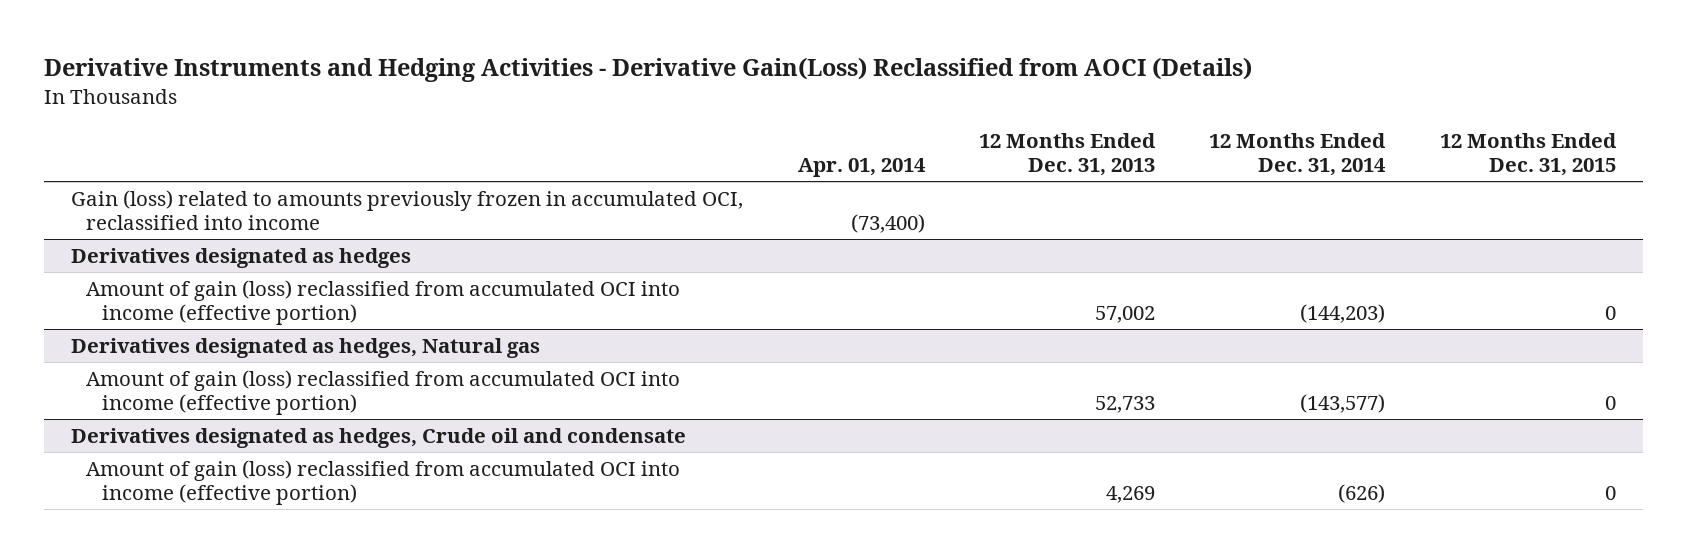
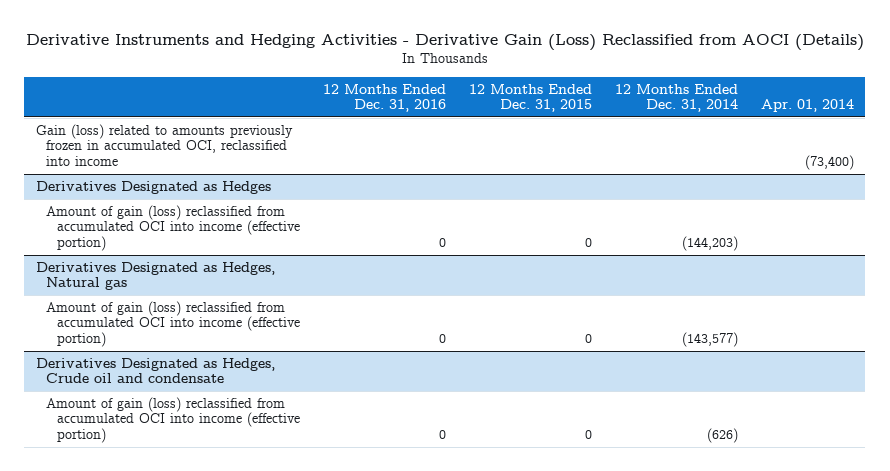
[44,56,1253,82] Derivative Instruments and Hedging Activities - Derivative Gain(Loss) Reclassified from AOCI (Details) -> [25,34,864,52] Derivative Instruments and Hedging Activities - Derivative Gain (Loss) Reclassified from AOCI (Details)
[979,133,1157,177] 12 Months Ended Dec. 31, 2013 -> none
none -> [323,83,447,113] 12 Months Ended Dec. 31, 2016
[71,247,412,268] Derivatives designated as hedges -> [35,180,271,194] Derivatives Designated as Hedges
[71,337,541,358] Derivatives designated as hedges, Natural gas -> [35,261,275,291] Derivatives Designated as Hedges, Natural gas
[71,427,687,448] Derivatives designated as hedges, Crude oil and condensate -> [35,357,275,384] Derivatives Designated as Hedges, Crude oil and condensate

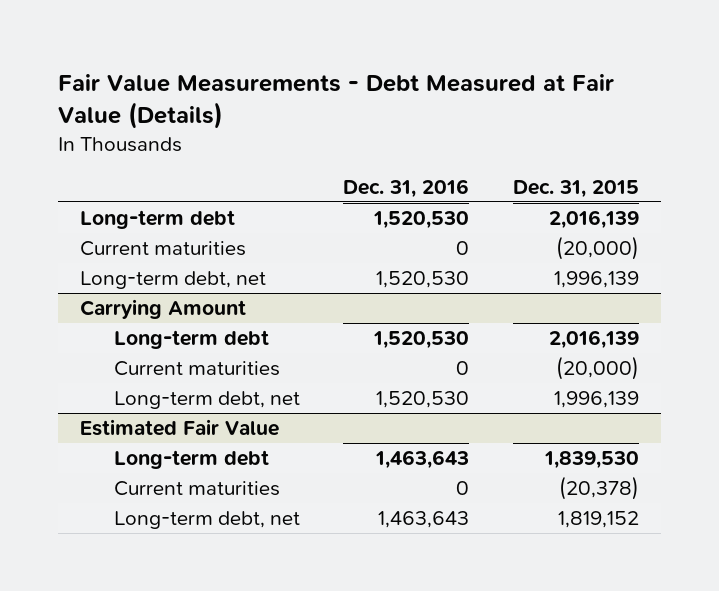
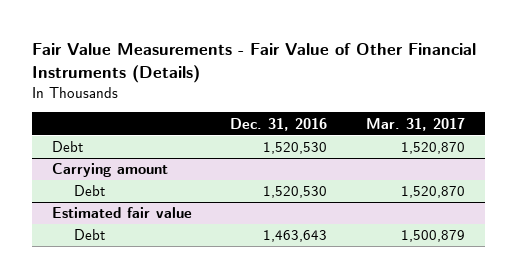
[58,73,615,130] Fair Value Measurements - Debt Measured at Fair Value (Details) -> [32,43,477,83] Fair Value Measurements - Fair Value of Other Financial Instruments (Details)
[513,180,640,199] Dec. 31, 2015 -> none
none -> [366,117,466,131] Mar. 31, 2017
[80,240,247,256] Current maturities -> none
[80,270,267,289] Long-term debt, net -> none
[113,360,280,376] Current maturities -> none
[113,390,300,409] Long-term debt, net -> none
[113,480,280,496] Current maturities -> none
[113,510,300,529] Long-term debt, net -> none
[80,209,236,229] Long-term debt -> [51,141,83,153] Debt
[80,298,247,319] Carrying Amount -> [51,163,168,178] Carrying amount
[113,329,269,349] Long-term debt -> [74,185,106,197] Debt
[80,418,280,436] Estimated Fair Value -> [51,207,192,219] Estimated fair value
[113,449,269,469] Long-term debt -> [74,229,106,241] Debt

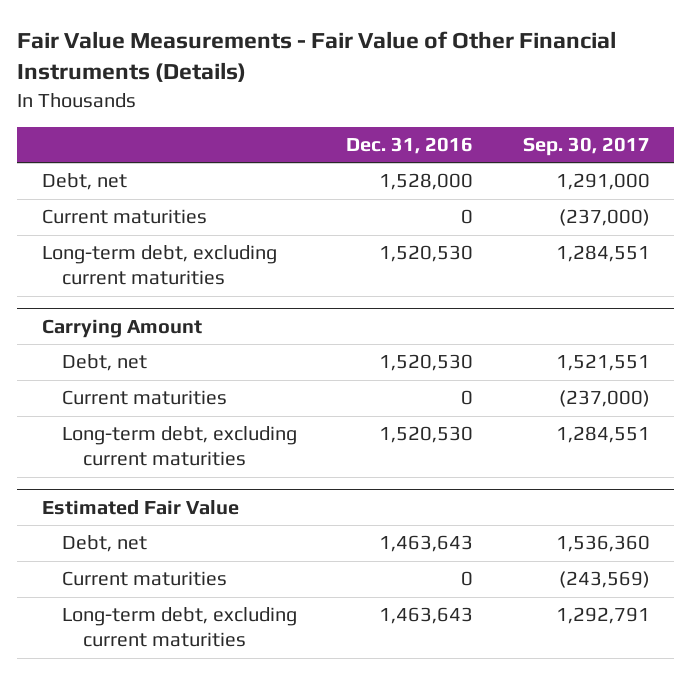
[366,117,466,131] Mar. 31, 2017 -> none
none -> [522,136,650,156] Sep. 30, 2017
[51,141,83,153] Debt -> [41,173,127,191] Debt, net
[263,142,328,155] 1,520,530 -> [379,173,474,191] 1,528,000
none -> [41,209,207,225] Current maturities
none -> [41,245,277,286] Long-term debt, excluding current maturities
[51,163,168,178] Carrying amount -> [41,318,202,338] Carrying Amount
[74,185,106,197] Debt -> [62,354,148,372] Debt, net
none -> [62,390,228,406] Current maturities
none -> [62,426,298,467] Long-term debt, excluding current maturities
[51,207,192,219] Estimated fair value -> [41,499,239,515] Estimated Fair Value
[74,229,106,241] Debt -> [62,535,148,553] Debt, net
none -> [62,571,228,587] Current maturities
none -> [62,607,298,648] Long-term debt, excluding current maturities

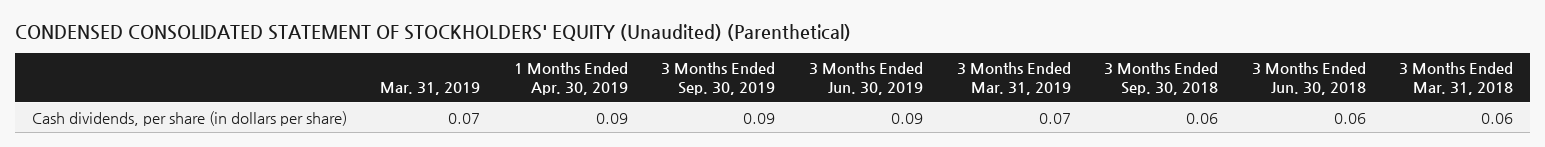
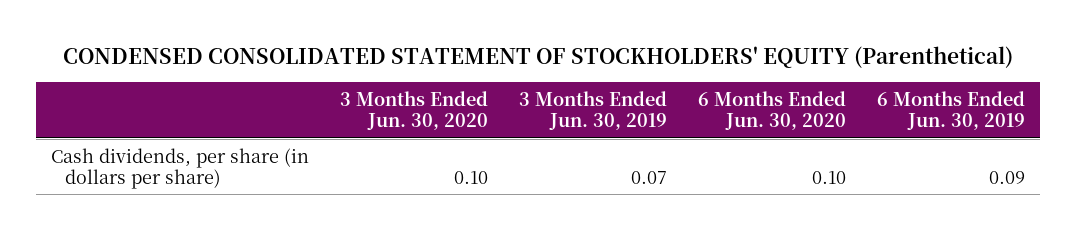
[15,24,852,42] CONDENSED CONSOLIDATED STATEMENT OF STOCKHOLDERS' EQUITY (Unaudited) (Parenthetical) -> [62,46,1013,69] CONDENSED CONSOLIDATED STATEMENT OF STOCKHOLDERS' EQUITY (Parenthetical)
[380,82,481,96] Mar. 31, 2019 -> none
[513,62,628,96] 1 Months Ended Apr. 30, 2019 -> none
[661,62,776,96] 3 Months Ended Sep. 30, 2019 -> none
[956,62,1071,96] 3 Months Ended Mar. 31, 2019 -> none
[1104,62,1219,96] 3 Months Ended Sep. 30, 2018 -> none
[1251,62,1366,96] 3 Months Ended Jun. 30, 2018 -> none
[1399,62,1514,96] 3 Months Ended Mar. 31, 2018 -> none
none -> [340,90,489,131] 3 Months Ended Jun. 30, 2020
none -> [697,90,846,131] 6 Months Ended Jun. 30, 2020
none -> [876,90,1025,131] 6 Months Ended Jun. 30, 2019
[891,112,924,124] 0.09 -> [630,171,667,185] 0.07

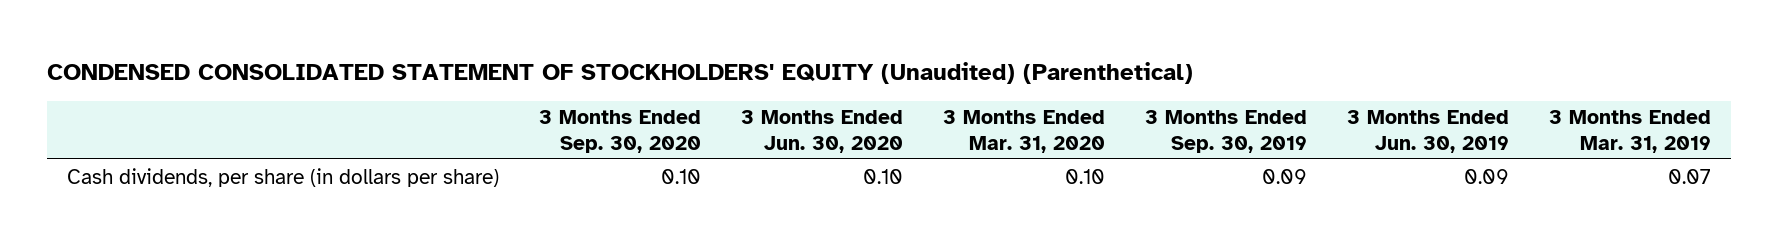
[62,46,1013,69] CONDENSED CONSOLIDATED STATEMENT OF STOCKHOLDERS' EQUITY (Parenthetical) -> [47,61,1194,84] CONDENSED CONSOLIDATED STATEMENT OF STOCKHOLDERS' EQUITY (Unaudited) (Parenthetical)
[697,90,846,131] 6 Months Ended Jun. 30, 2020 -> none
[876,90,1025,131] 6 Months Ended Jun. 30, 2019 -> none
none -> [539,110,702,153] 3 Months Ended Sep. 30, 2020
none -> [943,110,1106,153] 3 Months Ended Mar. 31, 2020
none -> [1145,110,1308,153] 3 Months Ended Sep. 30, 2019
none -> [1549,110,1712,153] 3 Months Ended Mar. 31, 2019
[630,171,667,185] 0.07 -> [1464,168,1510,184] 0.09

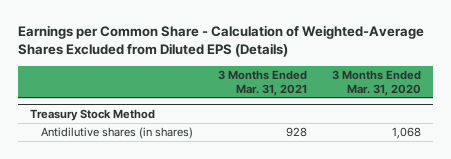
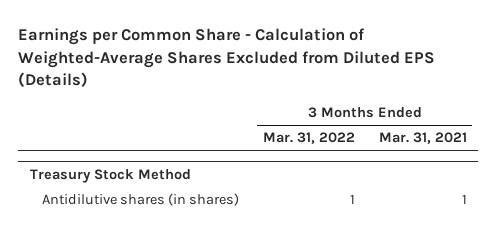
[331,69,421,96] 3 Months Ended Mar. 31, 2020 -> none
none -> [262,132,355,145] Mar. 31, 2022
[285,127,307,138] 928 -> [461,194,467,205] 1

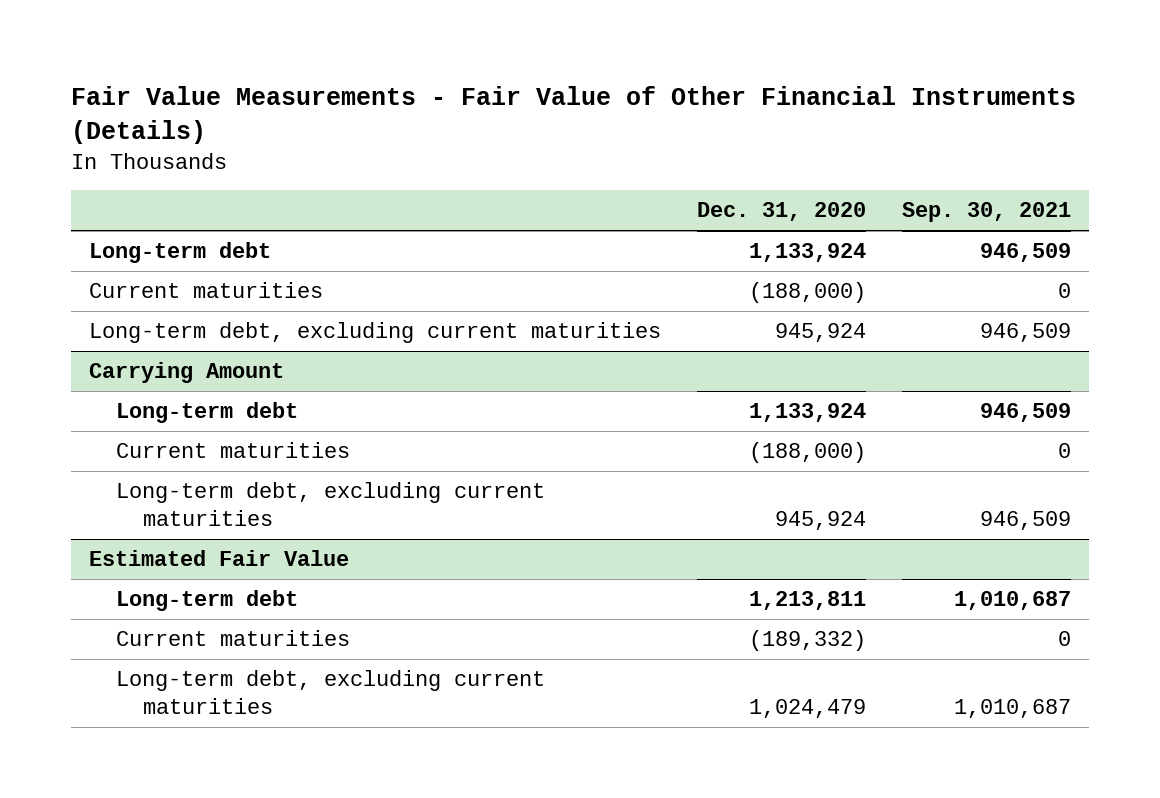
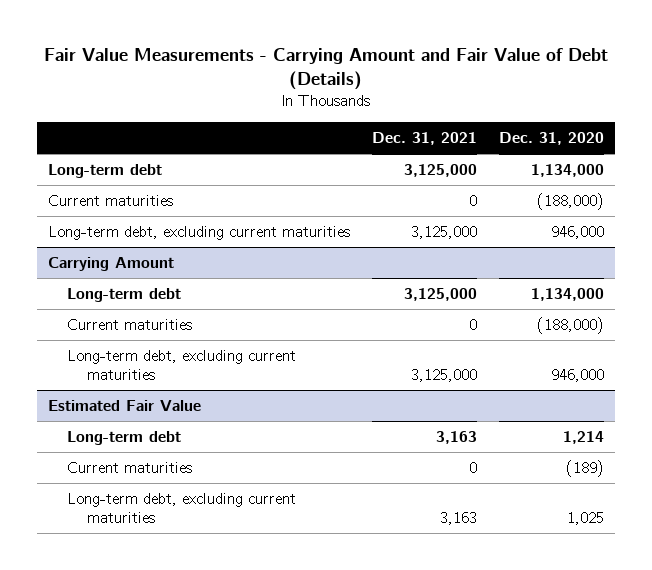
[71,86,1077,145] Fair Value Measurements - Fair Value of Other Financial Instruments (Details) -> [43,47,608,91] Fair Value Measurements - Carrying Amount and Fair Value of Debt (Details)
[901,202,1071,223] Sep. 30, 2021 -> none
none -> [371,131,477,145] Dec. 31, 2021
[749,243,867,263] 1,133,924 -> [530,164,604,178] 1,134,000
[775,323,867,343] 945,924 -> [550,226,604,240] 946,000
[749,403,867,423] 1,133,924 -> [530,288,604,302] 1,134,000
[775,511,867,531] 945,924 -> [550,369,604,383] 946,000
[749,591,867,611] 1,213,811 -> [562,431,604,445] 1,214
[749,630,867,652] (189,332) -> [565,460,604,478] (189)
[749,699,867,719] 1,024,479 -> [566,512,604,526] 1,025

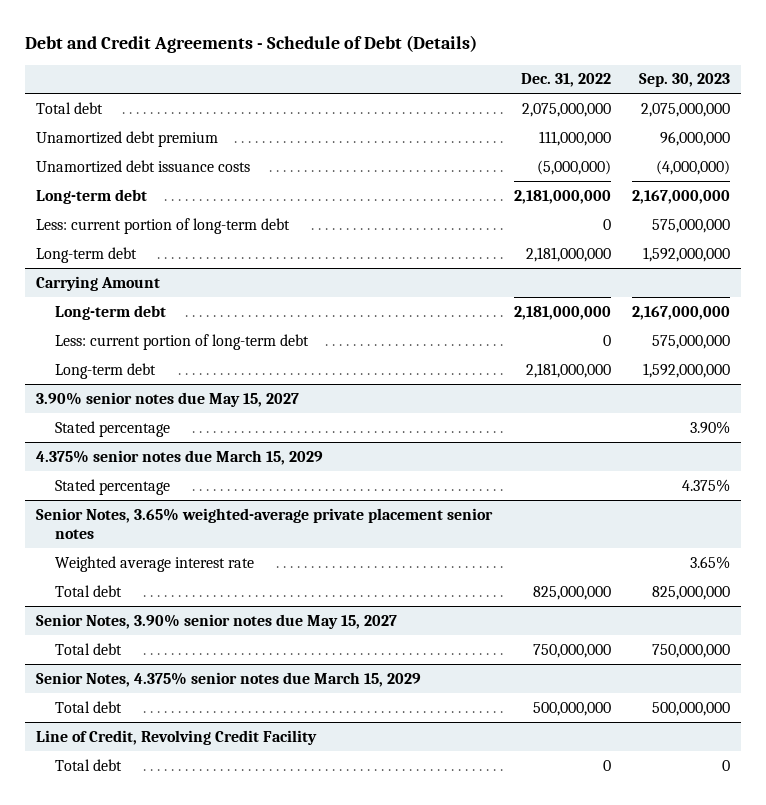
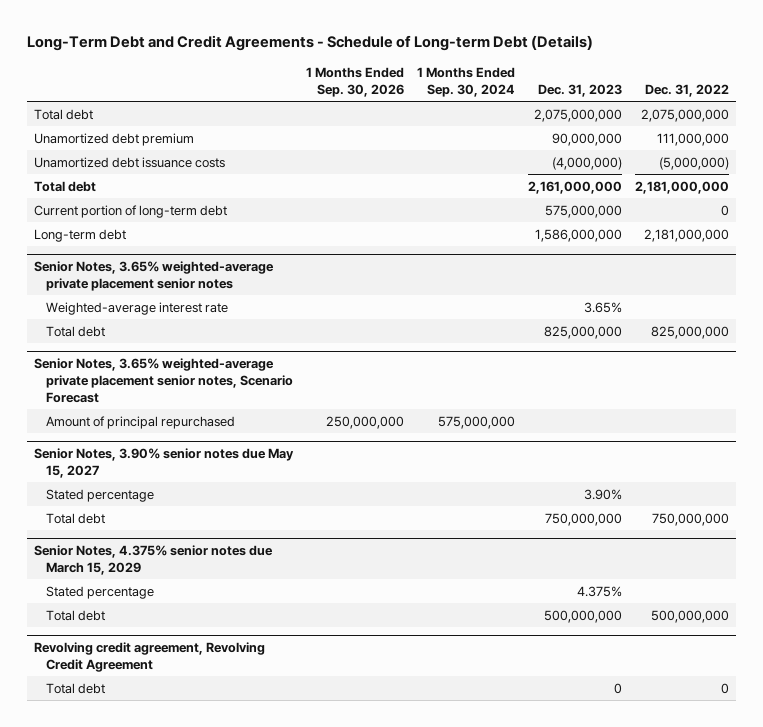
[25,35,478,54] Debt and Credit Agreements - Schedule of Debt (Details) -> [27,35,594,52] Long-Term Debt and Credit Agreements - Schedule of Long-term Debt (Details)
[638,73,730,88] Sep. 30, 2023 -> none
none -> [306,67,405,97] 1 Months Ended Sep. 30, 2026
none -> [417,67,516,97] 1 Months Ended Sep. 30, 2024
none -> [538,83,623,97] Dec. 31, 2023
[36,246,138,263] Long-term debt -> none
[36,275,161,291] Carrying Amount -> none
[55,304,167,320] Long-term debt -> none
[55,333,310,350] Less: current portion of long-term debt -> none
[36,188,148,204] Long-term debt -> [33,180,96,192] Total debt
[36,217,291,234] Less: current portion of long-term debt -> [33,204,227,218] Current portion of long-term debt
[36,391,300,407] 3.90% senior notes due May 15, 2027 -> none
[55,420,171,437] Stated percentage -> none
[36,449,324,465] 4.375% senior notes due March 15, 2029 -> none
[55,478,171,495] Stated percentage -> none
[55,555,255,572] Weighted average interest rate -> [46,301,229,315] Weighted-average interest rate
none -> [33,358,294,403] Senior Notes, 3.65% weighted-average private placement senior notes, Scenario Forecast
none -> [46,415,236,429] Amount of principal repurchased
none -> [46,488,155,502] Stated percentage
none -> [46,585,155,599] Stated percentage
[36,729,318,745] Line of Credit, Revolving Credit Facility -> none
none -> [33,642,265,672] Revolving credit agreement, Revolving Credit Agreement

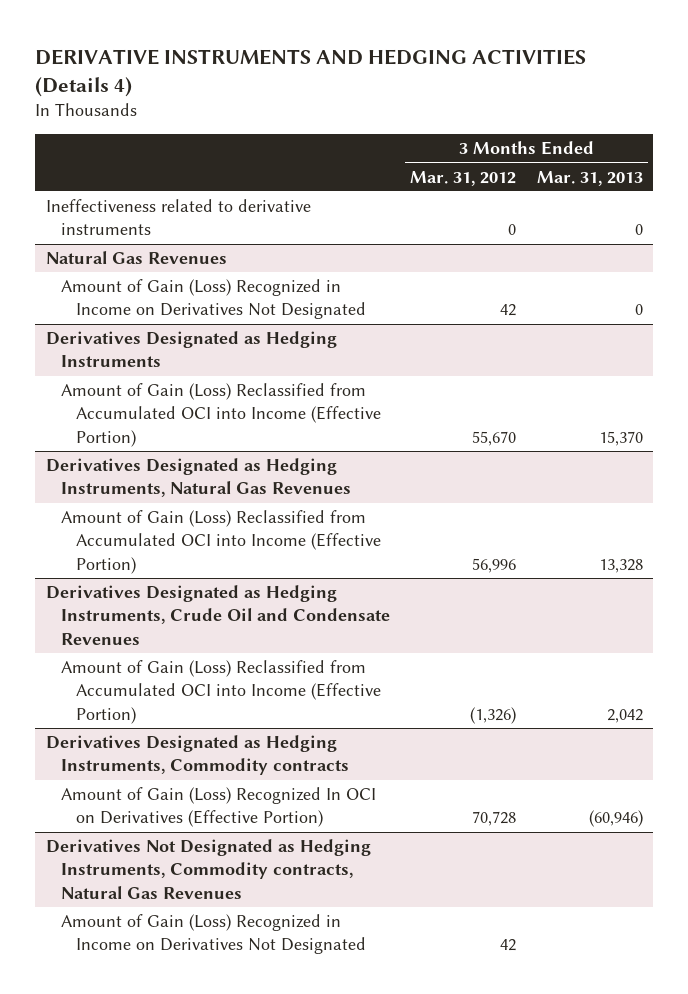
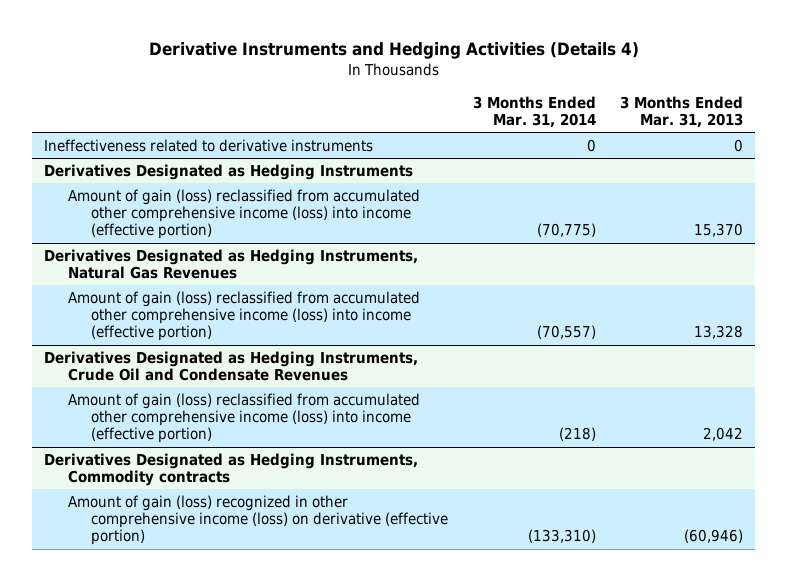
[35,48,587,97] DERIVATIVE INSTRUMENTS AND HEDGING ACTIVITIES (Details 4) -> [148,42,639,60] Derivative Instruments and Hedging Activities (Details 4)
[410,170,517,186] Mar. 31, 2012 -> none
none -> [472,95,596,128] 3 Months Ended Mar. 31, 2014
[45,250,227,264] Natural Gas Revenues -> none
[60,278,366,320] Amount of Gain (Loss) Recognized in Income on Derivatives Not Designated -> none
[60,382,381,447] Amount of Gain (Loss) Reclassified from Accumulated OCI into Income (Effective Portion) -> [67,188,420,240] Amount of gain (loss) reclassified from accumulated other comprehensive income (loss) into income (effective portion)
[60,509,381,574] Amount of Gain (Loss) Reclassified from Accumulated OCI into Income (Effective Portion) -> [67,290,420,342] Amount of gain (loss) reclassified from accumulated other comprehensive income (loss) into income (effective portion)
[60,659,381,724] Amount of Gain (Loss) Reclassified from Accumulated OCI into Income (Effective Portion) -> [67,392,420,444] Amount of gain (loss) reclassified from accumulated other comprehensive income (loss) into income (effective portion)
[45,838,371,899] Derivatives Not Designated as Hedging Instruments, Commodity contracts, Natural Gas Revenues -> none
[60,913,366,955] Amount of Gain (Loss) Recognized in Income on Derivatives Not Designated -> none
[60,786,376,828] Amount of Gain (Loss) Recognized In OCI on Derivatives (Effective Portion) -> [67,494,449,546] Amount of gain (loss) recognized in other comprehensive income (loss) on derivative (effective portion)

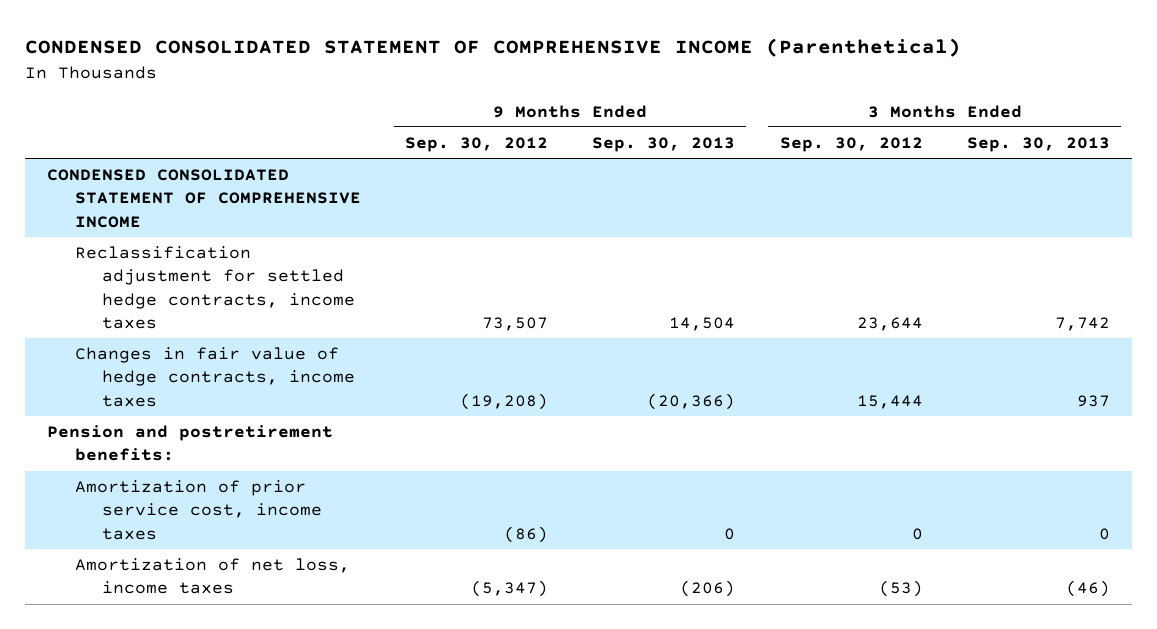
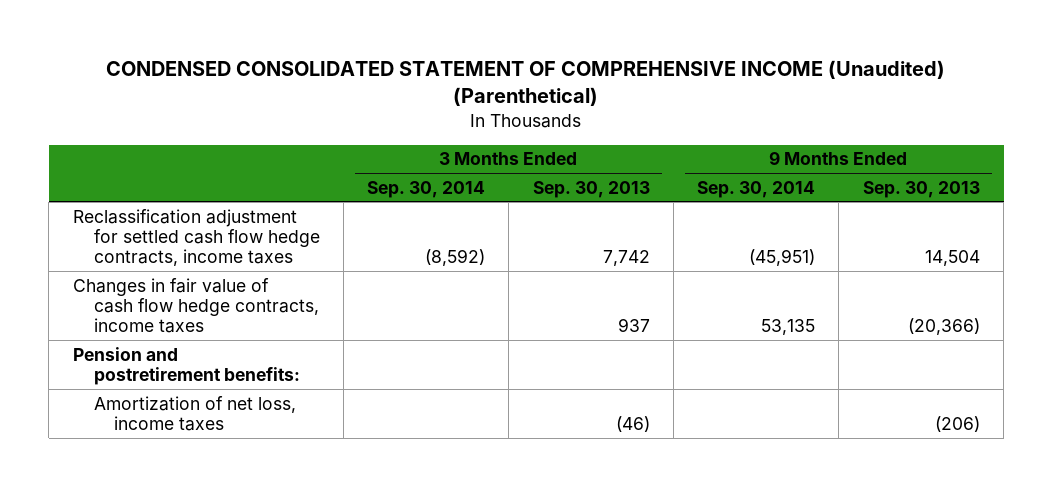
[25,38,962,58] CONDENSED CONSOLIDATED STATEMENT OF COMPREHENSIVE INCOME (Parenthetical) -> [106,60,946,107] CONDENSED CONSOLIDATED STATEMENT OF COMPREHENSIVE INCOME (Unaudited) (Parenthetical)
[404,136,548,152] Sep. 30, 2012 -> none
[779,136,923,152] Sep. 30, 2012 -> none
none -> [367,180,486,198] Sep. 30, 2014
none -> [697,180,816,198] Sep. 30, 2014
[47,168,361,228] CONDENSED CONSOLIDATED STATEMENT OF COMPREHENSIVE INCOME -> none
[74,245,355,330] Reclassification adjustment for settled hedge contracts, income taxes -> [72,208,320,267] Reclassification adjustment for settled cash flow hedge contracts, income taxes
[74,346,355,407] Changes in fair value of hedge contracts, income taxes -> [72,277,319,334] Changes in fair value of cash flow hedge contracts, income taxes
[74,479,322,540] Amortization of prior service cost, income taxes -> none

